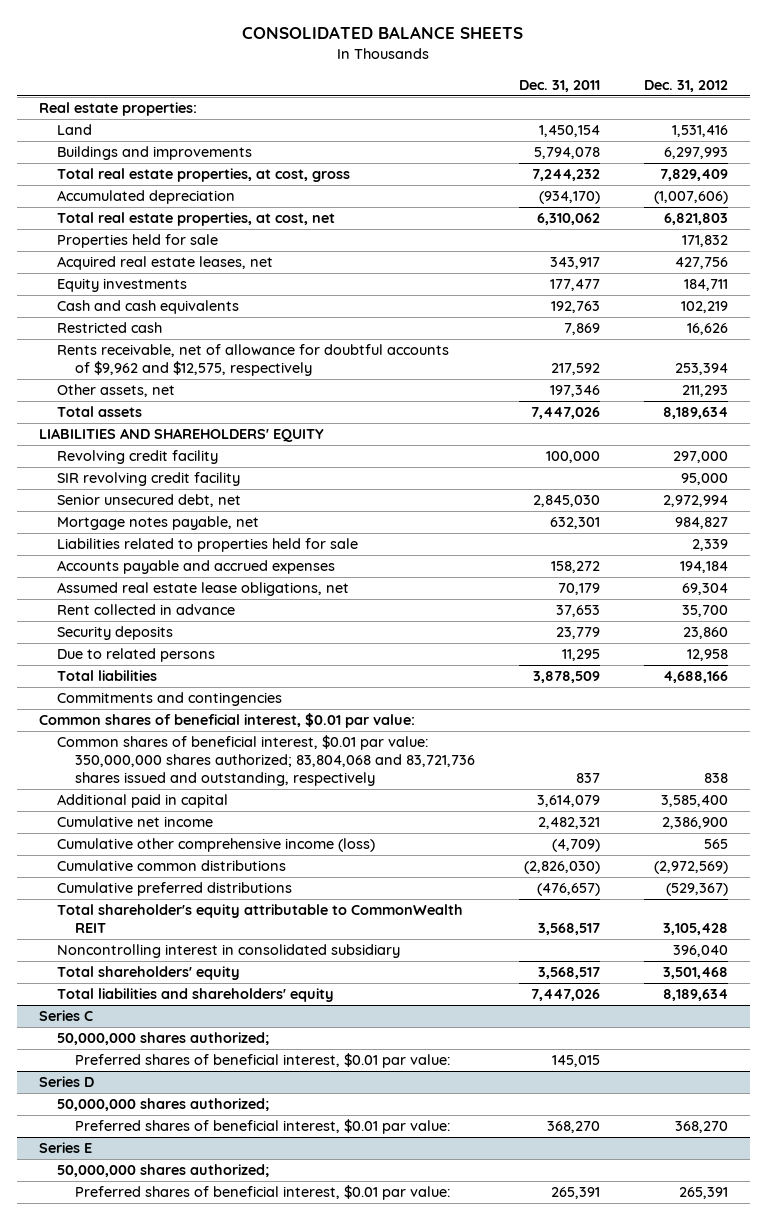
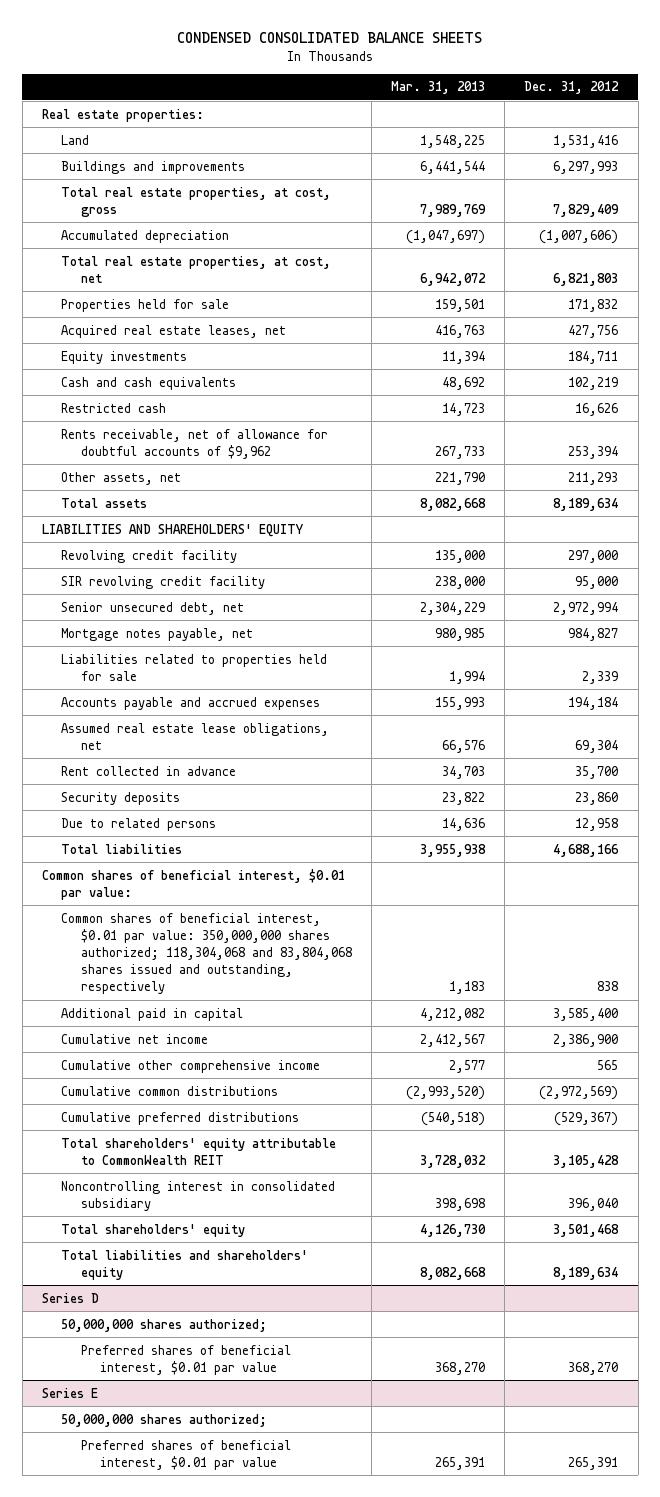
[242,26,524,40] CONSOLIDATED BALANCE SHEETS -> [177,31,483,43] CONDENSED CONSOLIDATED BALANCE SHEETS
[519,79,601,92] Dec. 31, 2011 -> none
none -> [391,81,486,95] Mar. 31, 2013
[57,344,450,377] Rents receivable, net of allowance for doubtful accounts of $9,962 and $12,575, respectively -> [61,428,329,459] Rents receivable, net of allowance for doubtful accounts of $9,962
[57,692,283,707] Commitments and contingencies -> none
[57,735,476,787] Common shares of beneficial interest, $0.01 par value: 350,000,000 shares authorized; 83,804,068 and 83,721,736 shares issued and outstanding, respectively -> [61,912,352,995] Common shares of beneficial interest, $0.01 par value: 350,000,000 shares authorized; 118,304,068 and 83,804,068 shares issued and outstanding, respectively
[57,838,376,853] Cumulative other comprehensive income (loss) -> [61,1059,321,1073] Cumulative other comprehensive income
[57,904,464,934] Total shareholder's equity attributable to CommonWealth REIT -> [61,1137,337,1165] Total shareholders' equity attributable to CommonWealth REIT
[38,1010,93,1022] Series C -> none
[57,1032,270,1046] 50,000,000 shares authorized; -> none
[75,1053,451,1069] Preferred shares of beneficial interest, $0.01 par value: -> none
[75,1119,451,1135] Preferred shares of beneficial interest, $0.01 par value: -> [80,1344,291,1375] Preferred shares of beneficial interest, $0.01 par value
[75,1185,451,1201] Preferred shares of beneficial interest, $0.01 par value: -> [80,1439,291,1470] Preferred shares of beneficial interest, $0.01 par value

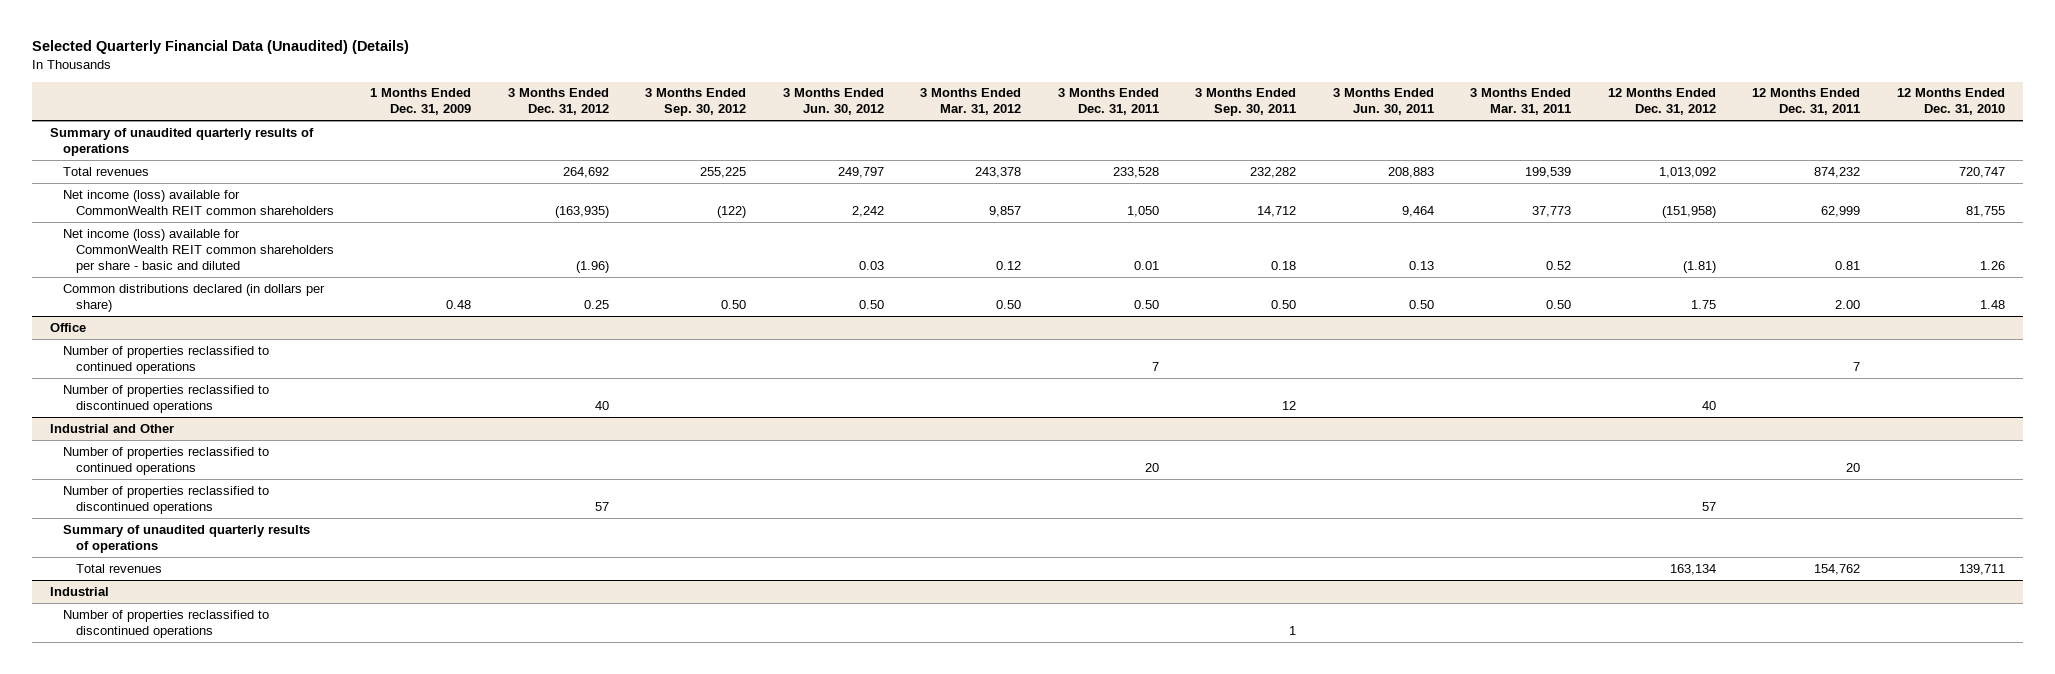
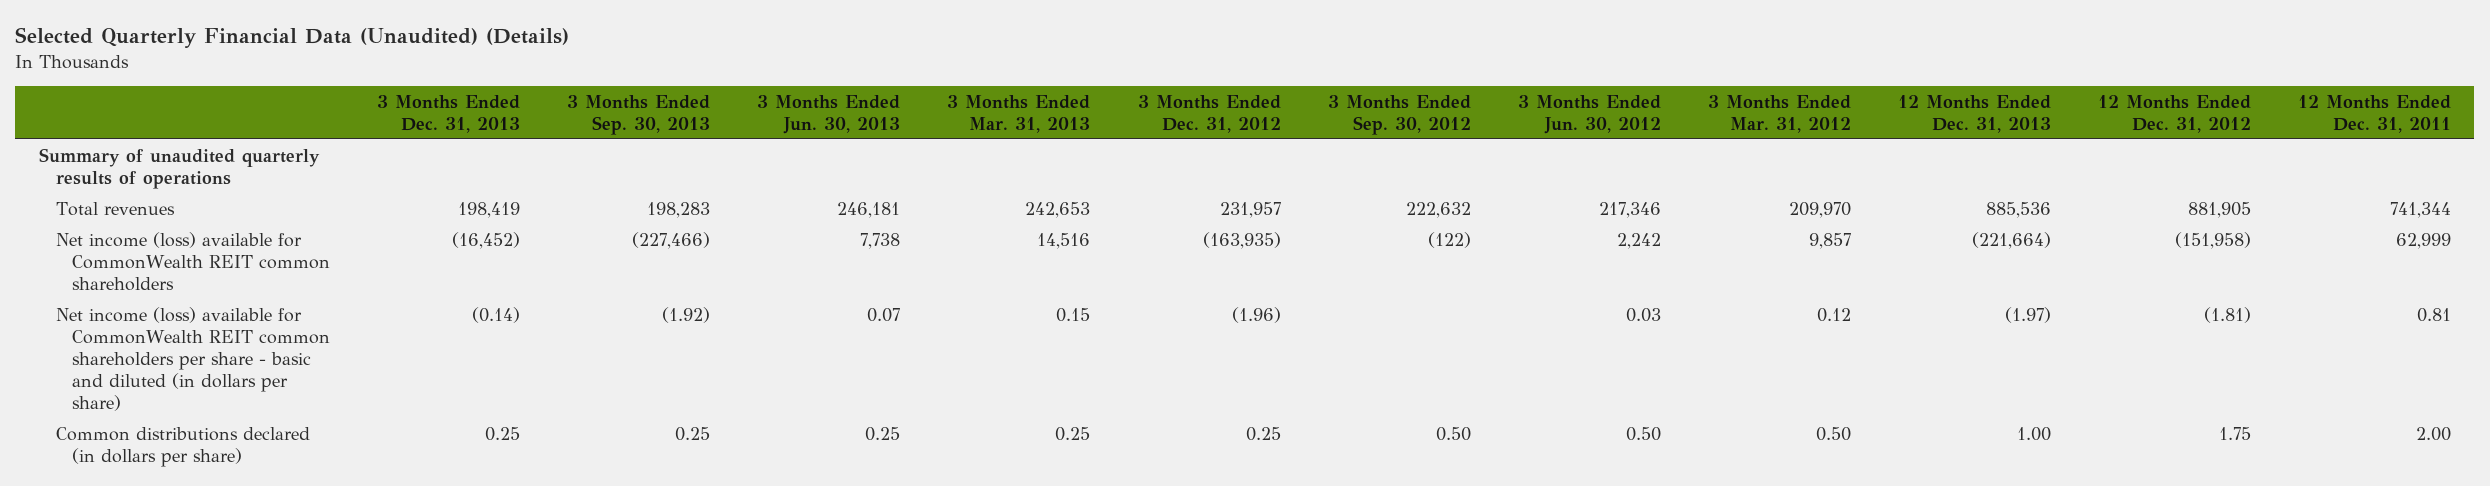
[370,88,472,116] 1 Months Ended Dec. 31, 2009 -> none
[1057,88,1159,116] 3 Months Ended Dec. 31, 2011 -> none
[1195,88,1297,117] 3 Months Ended Sep. 30, 2011 -> none
[1332,88,1434,116] 3 Months Ended Jun. 30, 2011 -> none
[1470,88,1572,116] 3 Months Ended Mar. 31, 2011 -> none
[1896,88,2005,116] 12 Months Ended Dec. 31, 2010 -> none
none -> [377,94,521,133] 3 Months Ended Dec. 31, 2013
none -> [567,94,711,135] 3 Months Ended Sep. 30, 2013
none -> [757,94,901,134] 3 Months Ended Jun. 30, 2013
none -> [947,94,1091,133] 3 Months Ended Mar. 31, 2013
none -> [1897,94,2051,133] 12 Months Ended Dec. 31, 2013
[562,166,609,178] 264,692 -> [1219,201,1281,218] 231,957
[700,166,747,178] 255,225 -> [1405,201,1471,218] 222,632
[837,166,884,178] 249,797 -> [1598,201,1661,218] 217,346
[975,166,1022,178] 243,378 -> [1788,201,1851,218] 209,970
[1658,166,1716,178] 1,013,092 -> [2187,201,2251,218] 881,905
[1814,166,1861,178] 874,232 -> [2389,201,2451,218] 741,344
[62,228,334,273] Net income (loss) available for CommonWealth REIT common shareholders per share - basic and diluted -> [55,306,331,412] Net income (loss) available for CommonWealth REIT common shareholders per share - basic and diluted (in dollars per share)
[49,322,86,332] Office -> none
[62,345,269,374] Number of properties reclassified to continued operations -> none
[62,384,269,413] Number of properties reclassified to discontinued operations -> none
[49,423,174,433] Industrial and Other -> none
[62,446,269,475] Number of properties reclassified to continued operations -> none
[62,485,269,514] Number of properties reclassified to discontinued operations -> none
[62,524,310,553] Summary of unaudited quarterly results of operations -> none
[75,563,162,573] Total revenues -> none
[49,586,109,596] Industrial -> none
[62,609,269,638] Number of properties reclassified to discontinued operations -> none

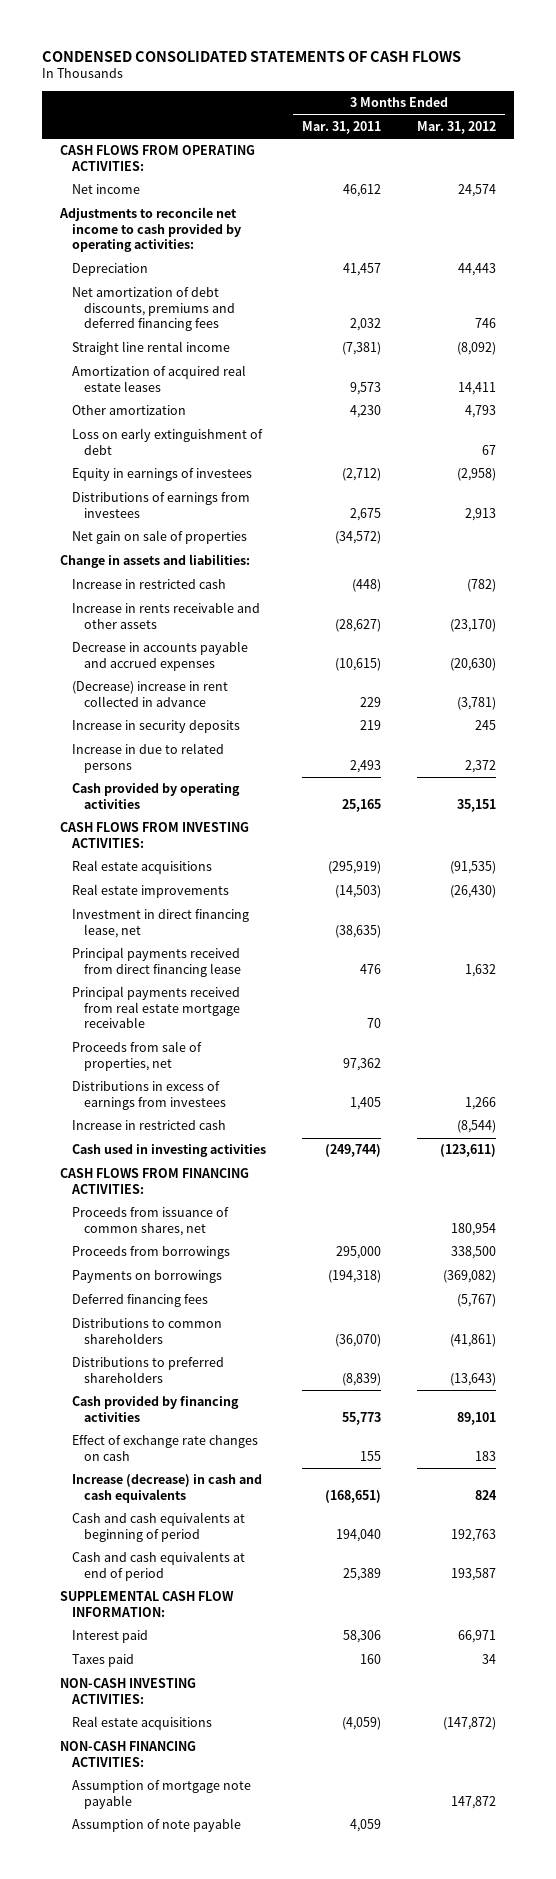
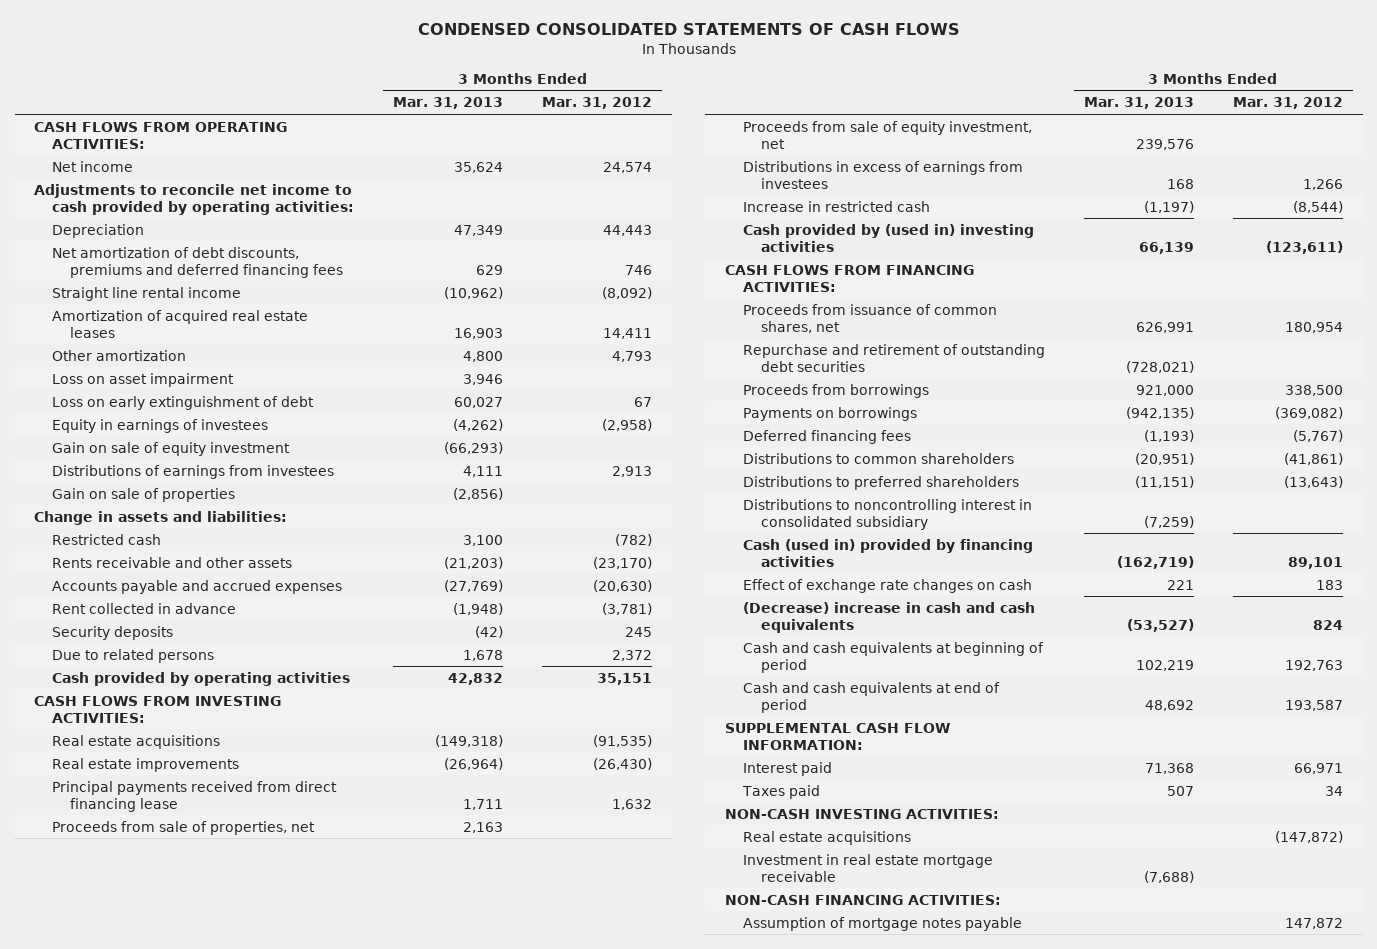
[302,120,382,134] Mar. 31, 2011 -> none
none -> [392,97,503,110] Mar. 31, 2013
none -> [51,372,234,387] Loss on asset impairment
none -> [51,441,290,456] Gain on sale of equity investment
[72,530,248,545] Net gain on sale of properties -> [51,487,235,502] Gain on sale of properties
[72,579,227,590] Increase in restricted cash -> [51,533,161,545] Restricted cash
[72,602,261,629] Increase in rents receivable and other assets -> [51,556,292,568] Rents receivable and other assets
[72,641,249,671] Decrease in accounts payable and accrued expenses -> [51,579,342,594] Accounts payable and accrued expenses
[72,681,229,707] (Decrease) increase in rent collected in advance -> [51,602,236,614] Rent collected in advance
[72,720,241,734] Increase in security deposits -> [51,625,173,640] Security deposits
[72,743,225,773] Increase in due to related persons -> [51,648,214,663] Due to related persons
[72,909,250,938] Investment in direct financing lease, net -> none
[72,986,241,1029] Principal payments received from real estate mortgage receivable -> none
none -> [742,120,1032,149] Proceeds from sale of equity investment, net
[72,1144,267,1158] Cash used in investing activities -> [742,223,1034,252] Cash provided by (used in) investing activities
none -> [742,343,1045,372] Repurchase and retirement of outstanding debt securities
none -> [742,498,1032,530] Distributions to noncontrolling interest in consolidated subsidiary
[72,1396,240,1422] Cash provided by financing activities -> [742,538,1033,567] Cash (used in) provided by financing activities
[72,1474,263,1503] Increase (decrease) in cash and cash equivalents -> [742,601,1035,633] (Decrease) increase in cash and cash equivalents
none -> [742,853,993,882] Investment in real estate mortgage receivable
[72,1818,242,1833] Assumption of note payable -> none
[72,1780,252,1809] Assumption of mortgage note payable -> [742,916,1022,931] Assumption of mortgage notes payable

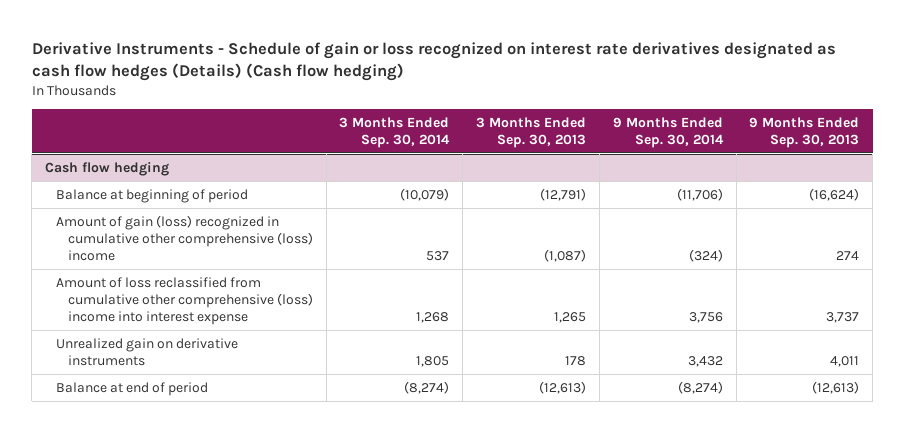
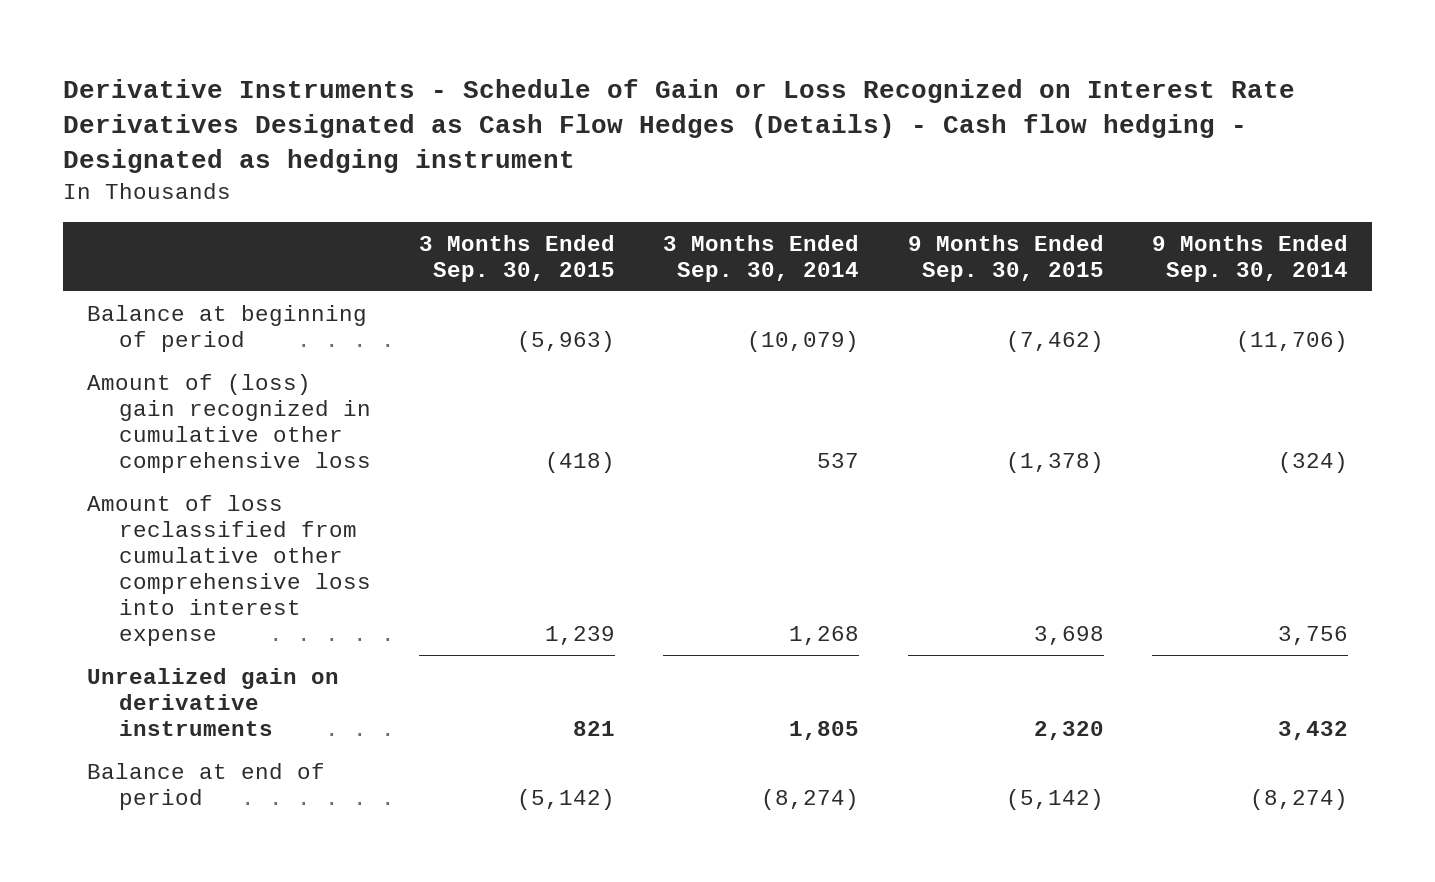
[31,41,836,81] Derivative Instruments - Schedule of gain or loss recognized on interest rate derivatives designated as cash flow hedges (Details) (Cash flow hedging) -> [62,78,1295,174] Derivative Instruments - Schedule of Gain or Loss Recognized on Interest Rate Derivatives Designated as Cash Flow Hedges (Details) - Cash flow hedging - Designated as hedging instrument
[476,116,587,149] 3 Months Ended Sep. 30, 2013 -> none
[749,116,860,149] 9 Months Ended Sep. 30, 2013 -> none
none -> [418,234,615,282] 3 Months Ended Sep. 30, 2015
none -> [907,234,1104,282] 9 Months Ended Sep. 30, 2015
[45,161,170,176] Cash flow hedging -> none
[56,214,313,262] Amount of gain (loss) recognized in cumulative other comprehensive (loss) income -> [86,373,371,474] Amount of (loss) gain recognized in cumulative other comprehensive loss
[56,276,313,326] Amount of loss reclassified from cumulative other comprehensive (loss) income into interest expense -> [86,494,371,647] Amount of loss reclassified from cumulative other comprehensive loss into interest expense

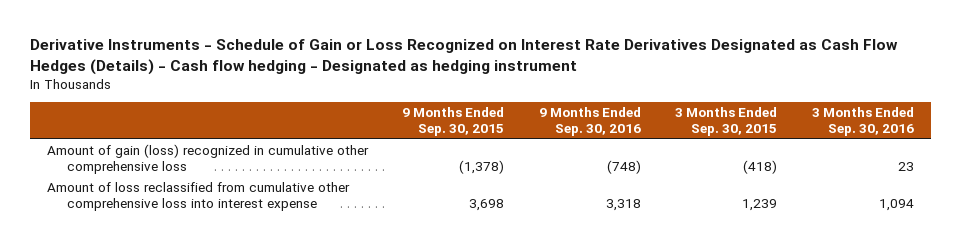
[663,234,860,282] 3 Months Ended Sep. 30, 2014 -> none
[1151,234,1348,282] 9 Months Ended Sep. 30, 2014 -> none
none -> [538,106,641,137] 9 Months Ended Sep. 30, 2016
none -> [811,106,914,137] 3 Months Ended Sep. 30, 2016
[86,304,367,353] Balance at beginning of period -> none
[86,373,371,474] Amount of (loss) gain recognized in cumulative other comprehensive loss -> [46,143,369,175] Amount of gain (loss) recognized in cumulative other comprehensive loss
[86,667,339,737] Unrealized gain on derivative instruments -> none
[86,762,325,811] Balance at end of period -> none

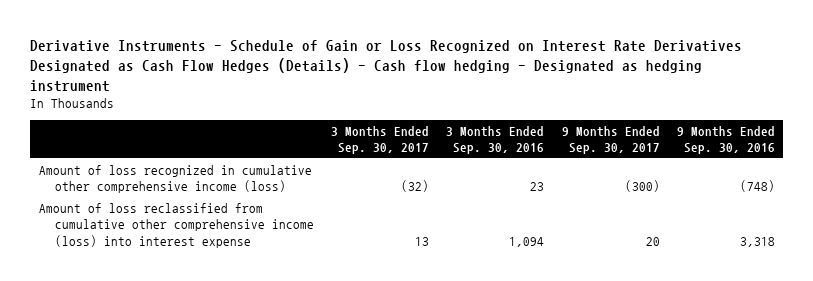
[402,106,505,137] 9 Months Ended Sep. 30, 2015 -> none
[675,106,778,137] 3 Months Ended Sep. 30, 2015 -> none
none -> [331,125,430,155] 3 Months Ended Sep. 30, 2017
none -> [561,125,660,155] 9 Months Ended Sep. 30, 2017
[46,143,369,175] Amount of gain (loss) recognized in cumulative other comprehensive loss -> [38,165,312,194] Amount of loss recognized in cumulative other comprehensive income (loss)
[46,181,350,212] Amount of loss reclassified from cumulative other comprehensive loss into interest expense -> [38,203,315,248] Amount of loss reclassified from cumulative other comprehensive income (loss) into interest expense

